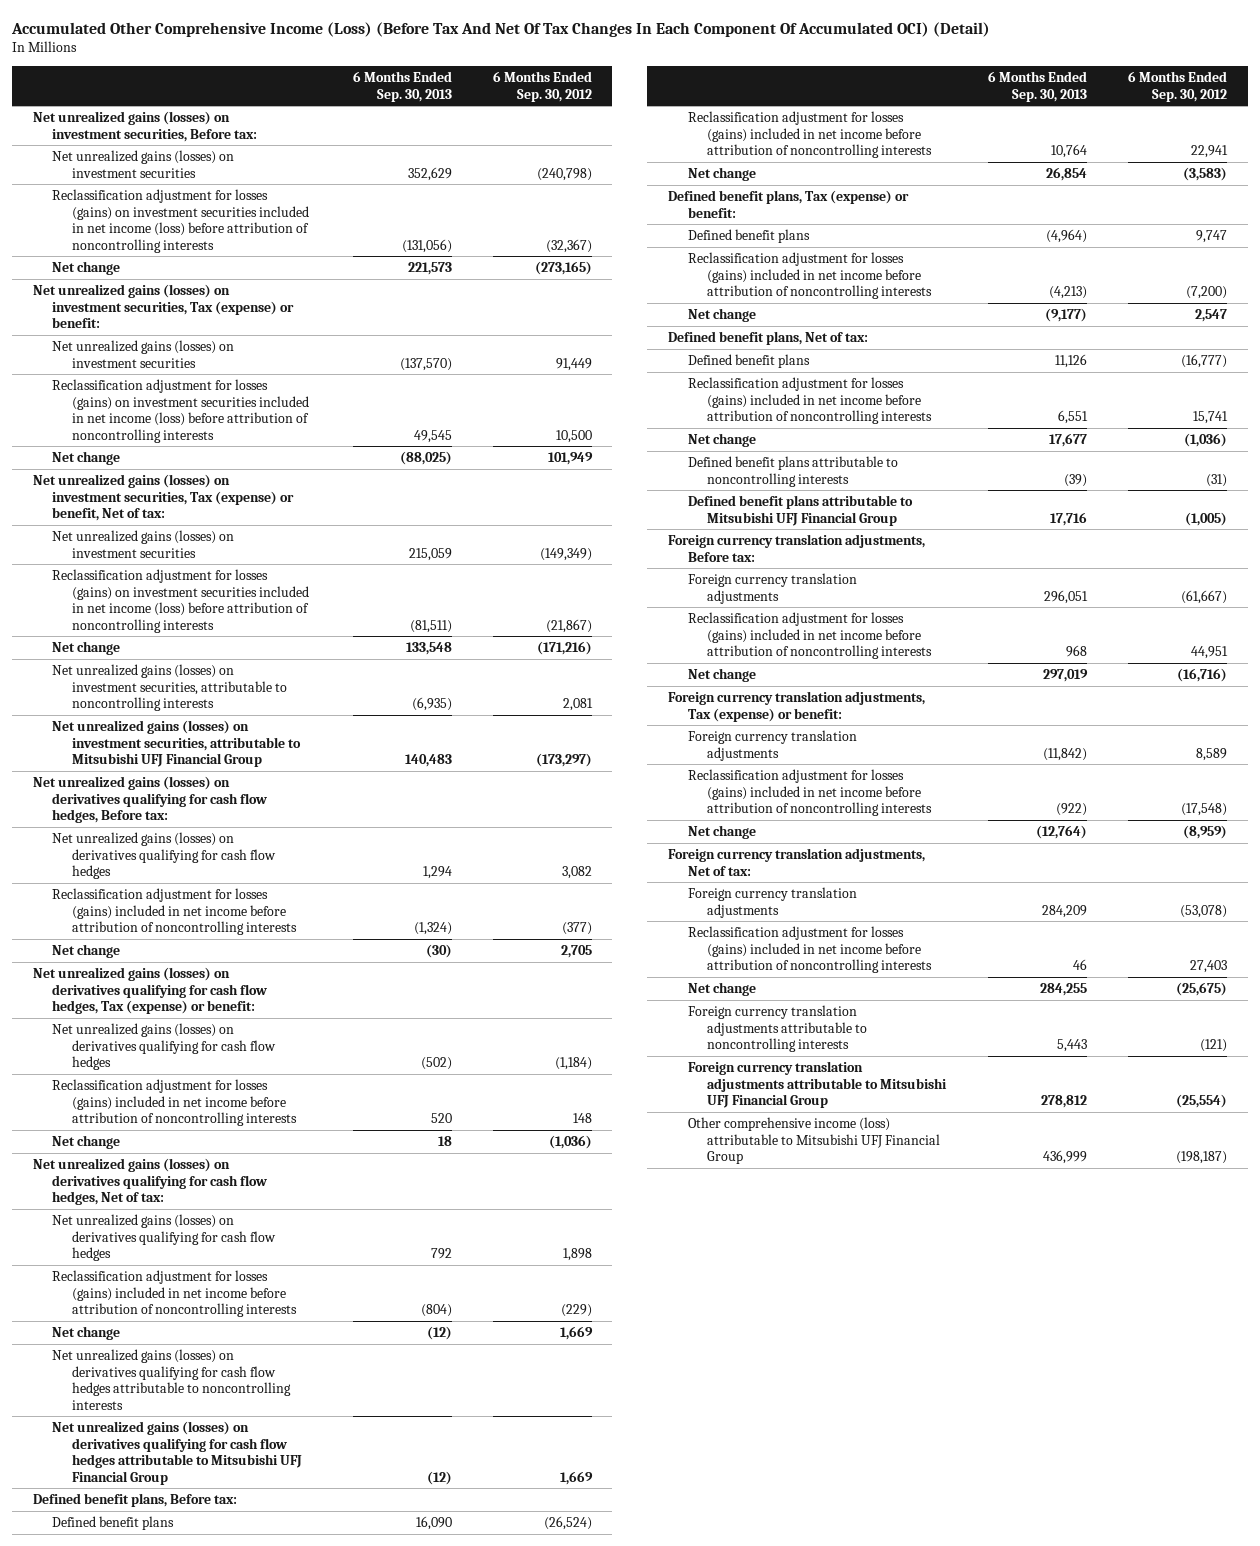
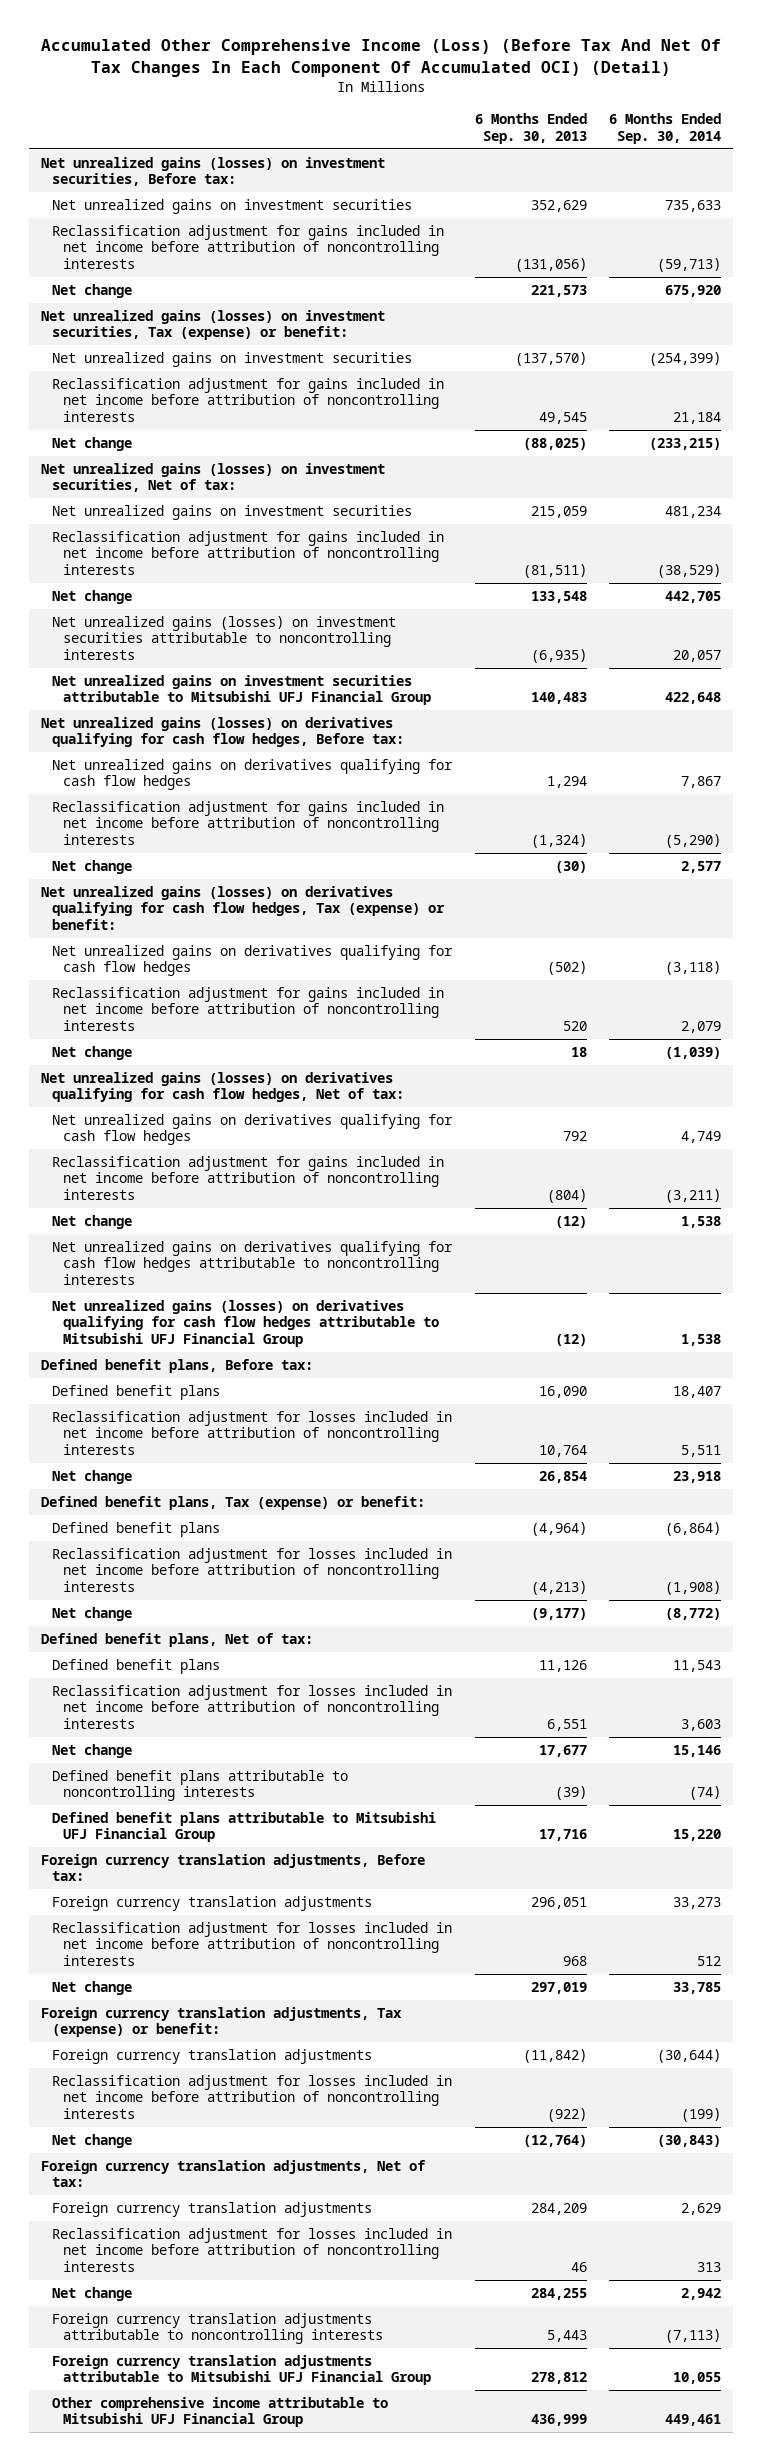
[492,71,592,102] 6 Months Ended Sep. 30, 2012 -> none
none -> [609,113,722,144] 6 Months Ended Sep. 30, 2014
[52,150,235,178] Net unrealized gains (losses) on investment securities -> [51,199,412,215] Net unrealized gains on investment securities
[52,189,310,253] Reclassification adjustment for losses (gains) on investment securities included in net income (loss) before attribution of noncontrolling interests -> [51,225,444,269] Reclassification adjustment for gains included in net income before attribution of noncontrolling interests
[52,340,235,368] Net unrealized gains (losses) on investment securities -> [51,352,412,368] Net unrealized gains on investment securities
[52,379,310,443] Reclassification adjustment for losses (gains) on investment securities included in net income (loss) before attribution of noncontrolling interests -> [51,378,444,422] Reclassification adjustment for gains included in net income before attribution of noncontrolling interests
[32,474,295,522] Net unrealized gains (losses) on investment securities, Tax (expense) or benefit, Net of tax: -> [40,463,385,493] Net unrealized gains (losses) on investment securities, Net of tax:
[52,530,235,558] Net unrealized gains (losses) on investment securities -> [51,505,412,521] Net unrealized gains on investment securities
[52,569,310,633] Reclassification adjustment for losses (gains) on investment securities included in net income (loss) before attribution of noncontrolling interests -> [51,531,444,575] Reclassification adjustment for gains included in net income before attribution of noncontrolling interests
[52,664,288,712] Net unrealized gains (losses) on investment securities, attributable to noncontrolling interests -> [51,616,396,660] Net unrealized gains (losses) on investment securities attributable to noncontrolling interests
[52,720,302,768] Net unrealized gains (losses) on investment securities, attributable to Mitsubishi UFJ Financial Group -> [51,675,431,706] Net unrealized gains on investment securities attributable to Mitsubishi UFJ Financial Group
[52,832,277,880] Net unrealized gains (losses) on derivatives qualifying for cash flow hedges -> [51,759,453,791] Net unrealized gains on derivatives qualifying for cash flow hedges
[52,888,298,936] Reclassification adjustment for losses (gains) included in net income before attribution of noncontrolling interests -> [51,801,444,845] Reclassification adjustment for gains included in net income before attribution of noncontrolling interests
[52,1023,277,1071] Net unrealized gains (losses) on derivatives qualifying for cash flow hedges -> [51,945,453,977] Net unrealized gains on derivatives qualifying for cash flow hedges
[52,1079,298,1127] Reclassification adjustment for losses (gains) included in net income before attribution of noncontrolling interests -> [51,987,444,1031] Reclassification adjustment for gains included in net income before attribution of noncontrolling interests
[52,1214,277,1262] Net unrealized gains (losses) on derivatives qualifying for cash flow hedges -> [51,1114,453,1146] Net unrealized gains on derivatives qualifying for cash flow hedges
[52,1270,298,1318] Reclassification adjustment for losses (gains) included in net income before attribution of noncontrolling interests -> [51,1156,444,1200] Reclassification adjustment for gains included in net income before attribution of noncontrolling interests
[52,1349,292,1410] Net unrealized gains (losses) on derivatives qualifying for cash flow hedges attributable to noncontrolling interests -> [51,1241,453,1285] Net unrealized gains on derivatives qualifying for cash flow hedges attributable to noncontrolling interests
[687,111,933,159] Reclassification adjustment for losses (gains) included in net income before attribution of noncontrolling interests -> [51,1411,452,1455] Reclassification adjustment for losses included in net income before attribution of noncontrolling interests
[687,252,933,300] Reclassification adjustment for losses (gains) included in net income before attribution of noncontrolling interests -> [51,1548,452,1592] Reclassification adjustment for losses included in net income before attribution of noncontrolling interests
[687,377,933,425] Reclassification adjustment for losses (gains) included in net income before attribution of noncontrolling interests -> [51,1685,452,1729] Reclassification adjustment for losses included in net income before attribution of noncontrolling interests
[687,612,933,660] Reclassification adjustment for losses (gains) included in net income before attribution of noncontrolling interests -> [51,1922,452,1966] Reclassification adjustment for losses included in net income before attribution of noncontrolling interests
[687,769,933,817] Reclassification adjustment for losses (gains) included in net income before attribution of noncontrolling interests -> [51,2075,452,2119] Reclassification adjustment for losses included in net income before attribution of noncontrolling interests
[687,926,933,974] Reclassification adjustment for losses (gains) included in net income before attribution of noncontrolling interests -> [51,2228,452,2272] Reclassification adjustment for losses included in net income before attribution of noncontrolling interests
[687,1117,941,1165] Other comprehensive income (loss) attributable to Mitsubishi UFJ Financial Group -> [51,2397,388,2428] Other comprehensive income attributable to Mitsubishi UFJ Financial Group

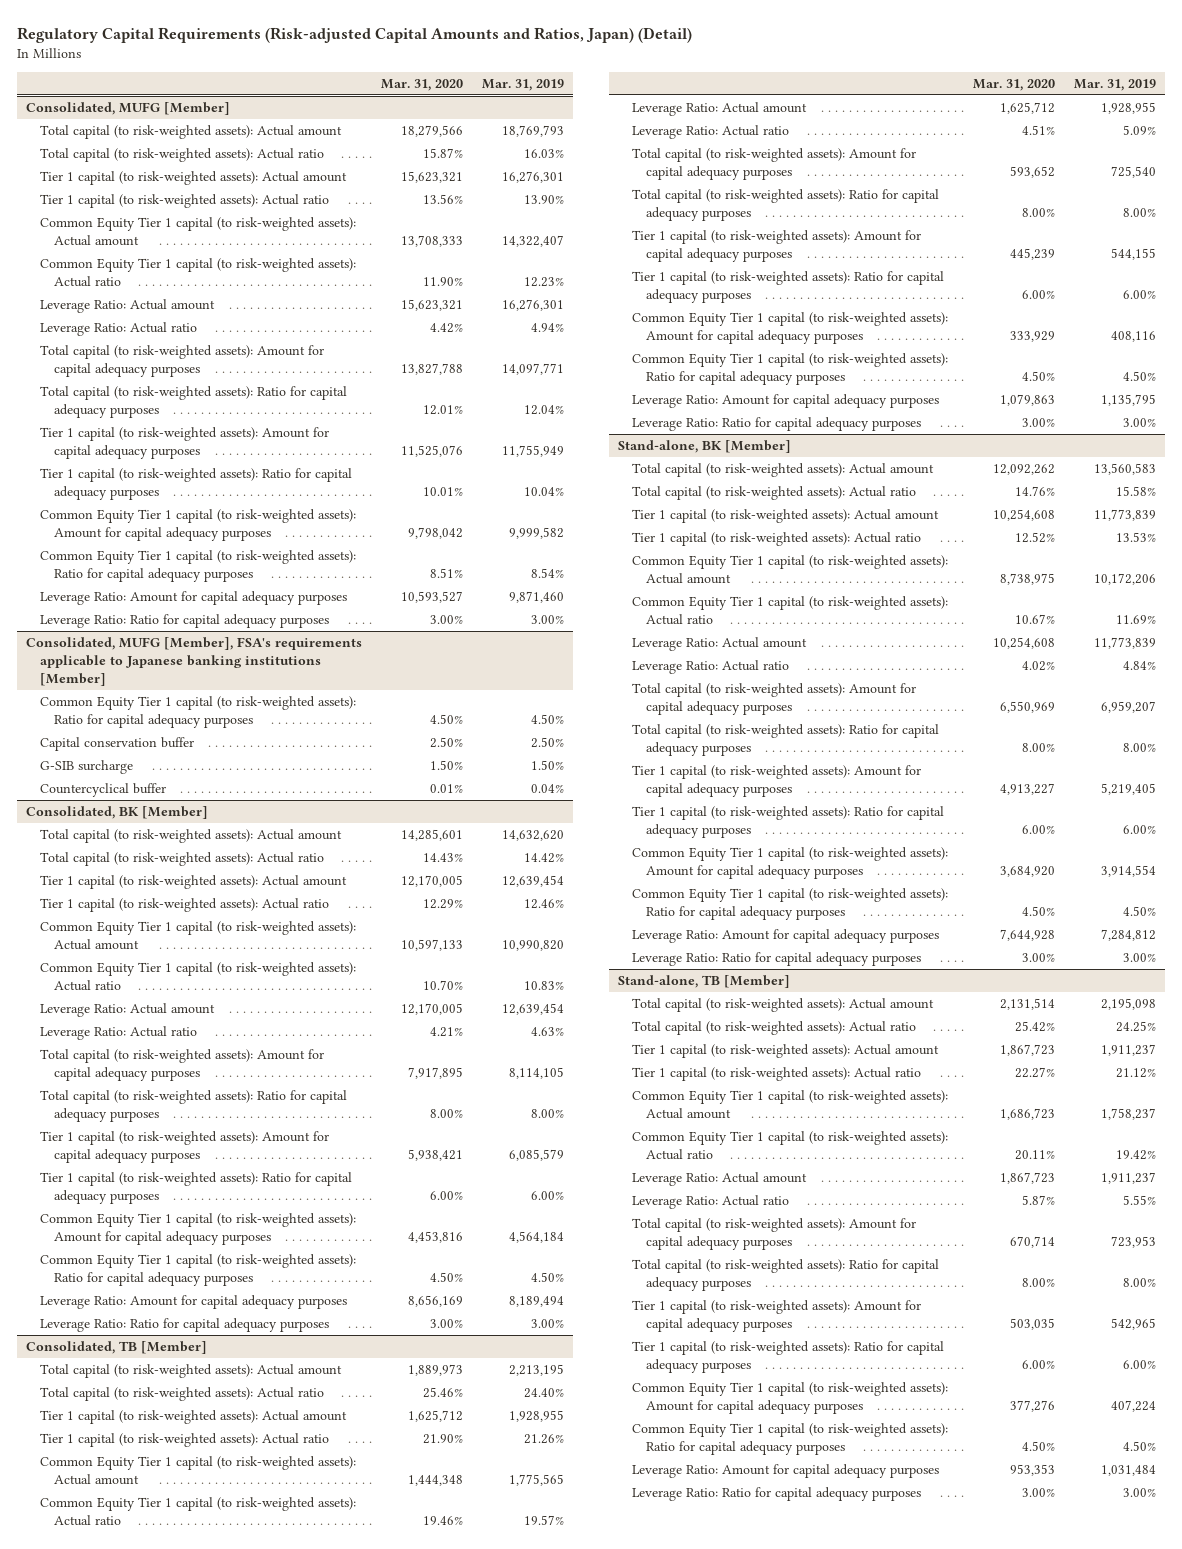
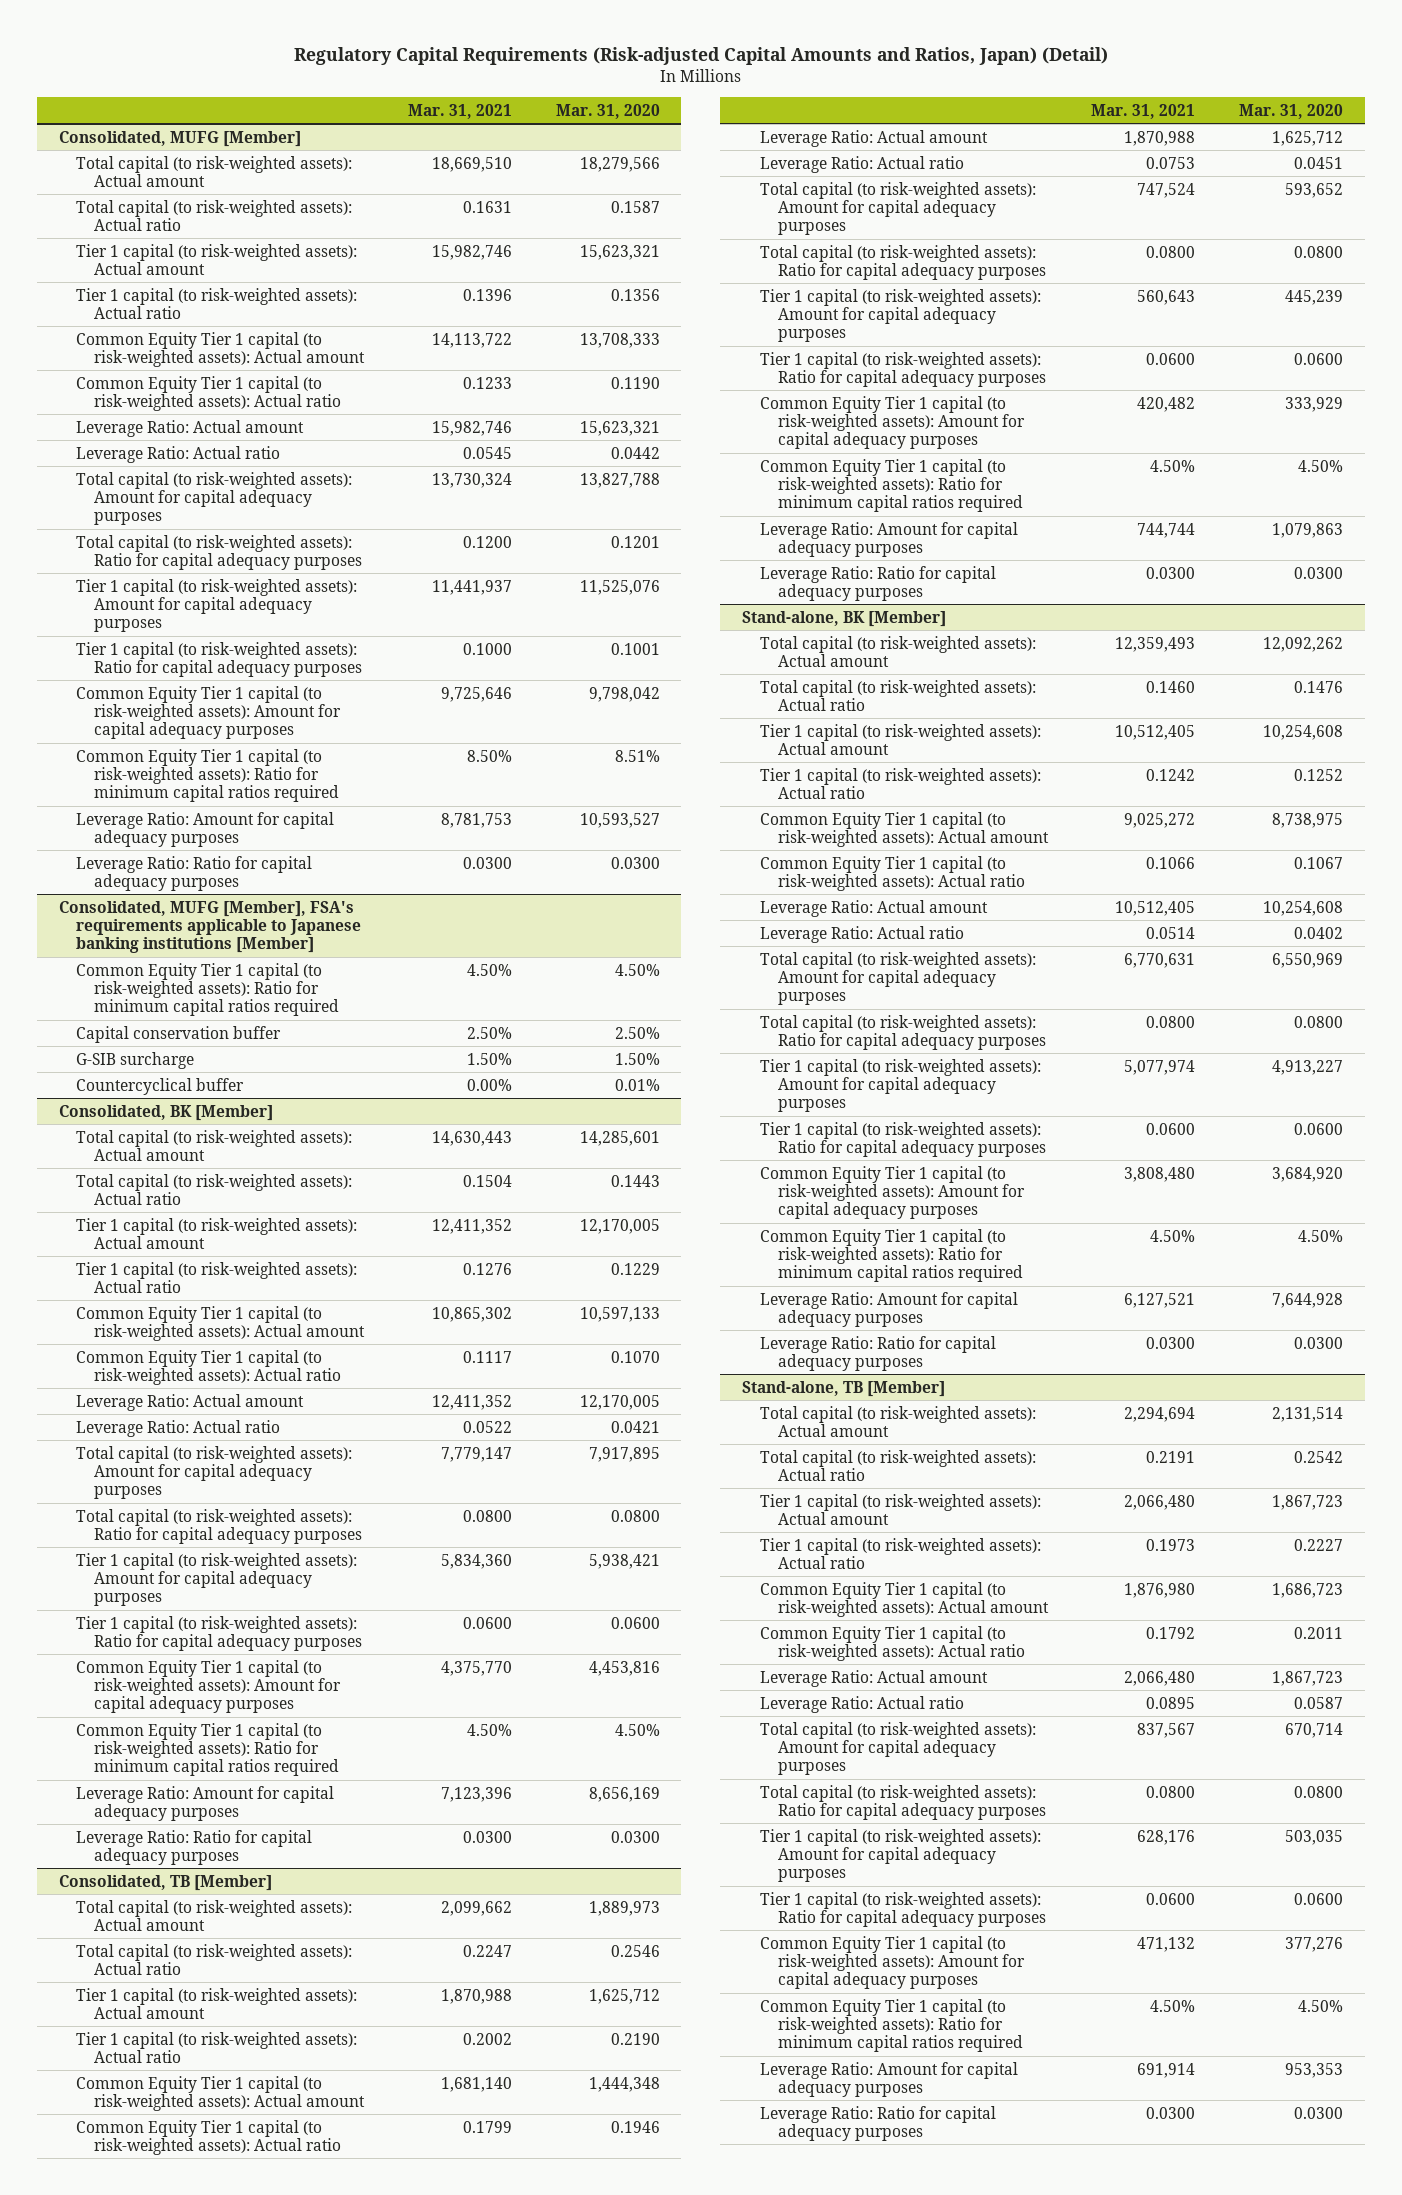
[482,78,565,91] Mar. 31, 2019 -> none
none -> [407,103,512,119] Mar. 31, 2021
[423,147,464,158] 15.87% -> [610,200,660,213] 0.1587
[423,193,464,204] 13.56% -> [610,288,660,301] 0.1356
[423,276,464,286] 11.90% -> [610,376,660,389] 0.1190
[430,322,464,333] 4.42% -> [610,446,660,459] 0.0442
[423,404,464,415] 12.01% -> [610,535,660,548] 0.1201
[423,486,464,496] 10.01% -> [610,642,660,655] 0.1001
[40,549,357,582] Common Equity Tier 1 capital (to risk-weighted assets): Ratio for capital adequacy purposes -> [76,748,340,802] Common Equity Tier 1 capital (to risk-weighted assets): Ratio for minimum capital ratios required
[430,614,464,624] 3.00% -> [610,856,660,869] 0.0300
[40,695,357,728] Common Equity Tier 1 capital (to risk-weighted assets): Ratio for capital adequacy purposes -> [76,962,340,1016] Common Equity Tier 1 capital (to risk-weighted assets): Ratio for minimum capital ratios required
[423,852,464,862] 14.43% -> [610,1174,660,1187] 0.1443
[423,898,464,909] 12.29% -> [610,1262,660,1275] 0.1229
[423,979,464,990] 10.70% -> [610,1350,660,1363] 0.1070
[430,1026,464,1037] 4.21% -> [610,1420,660,1433] 0.0421
[430,1108,464,1118] 8.00% -> [610,1509,660,1522] 0.0800
[430,1190,464,1200] 6.00% -> [610,1616,660,1629] 0.0600
[40,1253,357,1286] Common Equity Tier 1 capital (to risk-weighted assets): Ratio for capital adequacy purposes -> [76,1722,340,1776] Common Equity Tier 1 capital (to risk-weighted assets): Ratio for minimum capital ratios required
[430,1318,464,1328] 3.00% -> [610,1830,660,1843] 0.0300
[423,1386,464,1398] 25.46% -> [610,1944,660,1957] 0.2546
[423,1433,464,1444] 21.90% -> [610,2032,660,2045] 0.2190
[423,1515,464,1525] 19.46% -> [610,2120,660,2133] 0.1946
[1021,124,1055,135] 4.51% -> [1293,156,1343,169] 0.0451
[1021,207,1055,217] 8.00% -> [1293,245,1343,258] 0.0800
[1021,289,1055,299] 6.00% -> [1293,352,1343,365] 0.0600
[631,352,948,385] Common Equity Tier 1 capital (to risk-weighted assets): Ratio for capital adequacy purposes -> [759,458,1023,512] Common Equity Tier 1 capital (to risk-weighted assets): Ratio for minimum capital ratios required
[1021,417,1055,427] 3.00% -> [1293,566,1343,579] 0.0300
[1014,485,1055,496] 14.76% -> [1293,680,1343,693] 0.1476
[1014,531,1055,543] 12.52% -> [1293,768,1343,781] 0.1252
[1014,613,1055,624] 10.67% -> [1293,856,1343,869] 0.1067
[1021,660,1055,671] 4.02% -> [1293,926,1343,939] 0.0402
[1021,742,1055,752] 8.00% -> [1293,1015,1343,1028] 0.0800
[1021,824,1055,834] 6.00% -> [1293,1122,1343,1135] 0.0600
[631,887,948,920] Common Equity Tier 1 capital (to risk-weighted assets): Ratio for capital adequacy purposes -> [759,1228,1023,1282] Common Equity Tier 1 capital (to risk-weighted assets): Ratio for minimum capital ratios required
[1021,952,1055,962] 3.00% -> [1293,1336,1343,1349] 0.0300
[1014,1020,1055,1032] 25.42% -> [1293,1450,1343,1463] 0.2542
[1014,1066,1055,1078] 22.27% -> [1293,1538,1343,1551] 0.2227
[1014,1149,1055,1160] 20.11% -> [1293,1626,1343,1639] 0.2011
[1021,1194,1055,1205] 5.87% -> [1293,1696,1343,1709] 0.0587
[1021,1277,1055,1287] 8.00% -> [1293,1785,1343,1798] 0.0800
[1021,1359,1055,1369] 6.00% -> [1293,1892,1343,1905] 0.0600
[631,1422,948,1455] Common Equity Tier 1 capital (to risk-weighted assets): Ratio for capital adequacy purposes -> [759,1998,1023,2052] Common Equity Tier 1 capital (to risk-weighted assets): Ratio for minimum capital ratios required
[1021,1487,1055,1497] 3.00% -> [1293,2106,1343,2119] 0.0300

